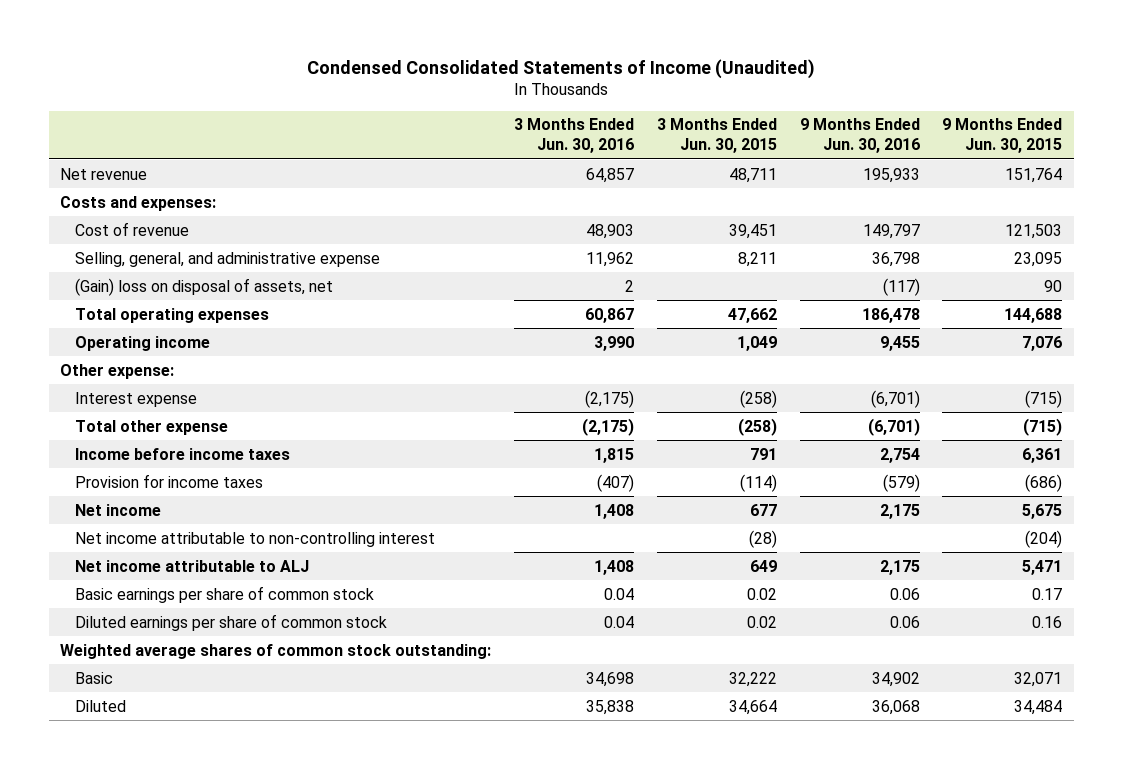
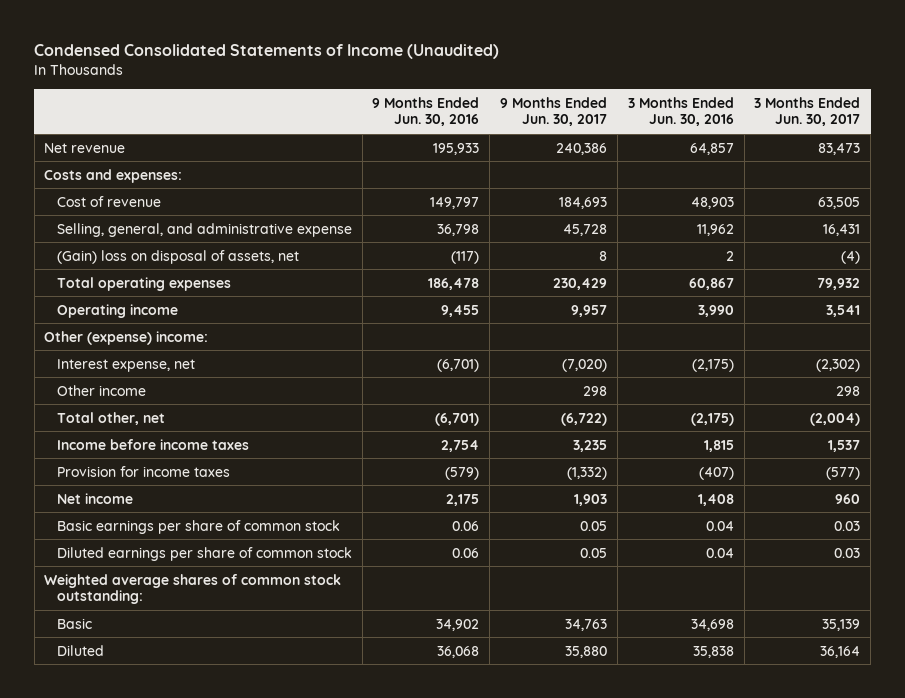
[656,118,777,154] 3 Months Ended Jun. 30, 2015 -> none
[942,118,1063,154] 9 Months Ended Jun. 30, 2015 -> none
none -> [500,96,608,127] 9 Months Ended Jun. 30, 2017
none -> [754,96,861,127] 3 Months Ended Jun. 30, 2017
[60,363,175,379] Other expense: -> [44,330,209,345] Other (expense) income:
[74,391,197,407] Interest expense -> [56,358,195,372] Interest expense, net
none -> [56,384,146,396] Other income
[74,419,228,435] Total other expense -> [56,411,165,425] Total other, net
[74,531,435,547] Net income attributable to non-controlling interest -> none
[74,559,309,572] Net income attributable to ALJ -> none

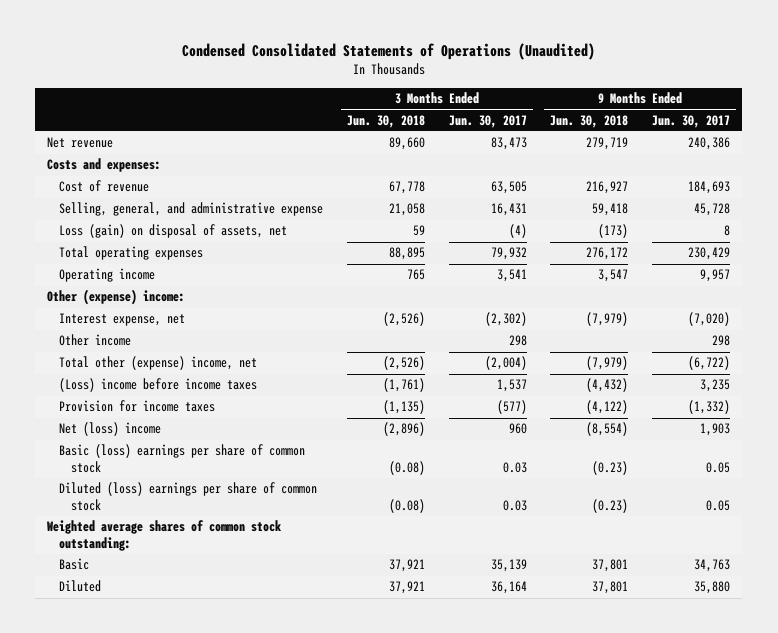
[34,43,500,59] Condensed Consolidated Statements of Income (Unaudited) -> [181,43,595,61] Condensed Consolidated Statements of Operations (Unaudited)
[372,96,480,127] 9 Months Ended Jun. 30, 2016 -> none
[627,96,734,127] 3 Months Ended Jun. 30, 2016 -> none
none -> [346,114,425,128] Jun. 30, 2018
none -> [550,114,629,128] Jun. 30, 2018
[56,249,299,264] (Gain) loss on disposal of assets, net -> [59,224,288,239] Loss (gain) on disposal of assets, net
[56,411,165,425] Total other, net -> [59,356,258,371] Total other (expense) income, net
[56,438,249,450] Income before income taxes -> [59,378,258,393] (Loss) income before income taxes
[56,492,133,504] Net income -> [59,422,162,437] Net (loss) income
[56,519,340,534] Basic earnings per share of common stock -> [59,444,306,473] Basic (loss) earnings per share of common stock
[56,546,352,561] Diluted earnings per share of common stock -> [59,482,318,511] Diluted (loss) earnings per share of common stock

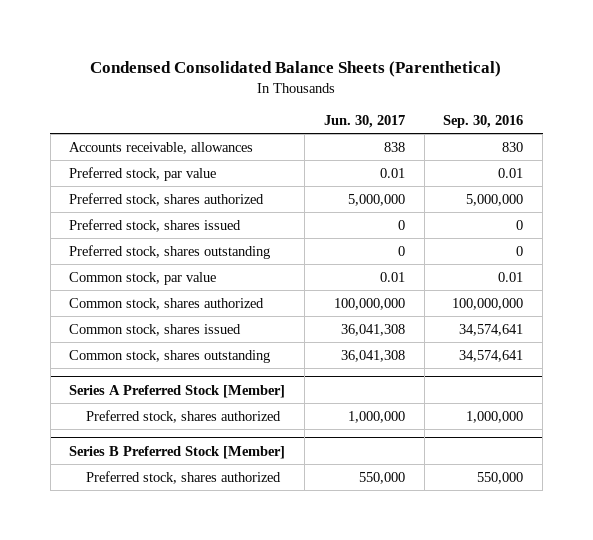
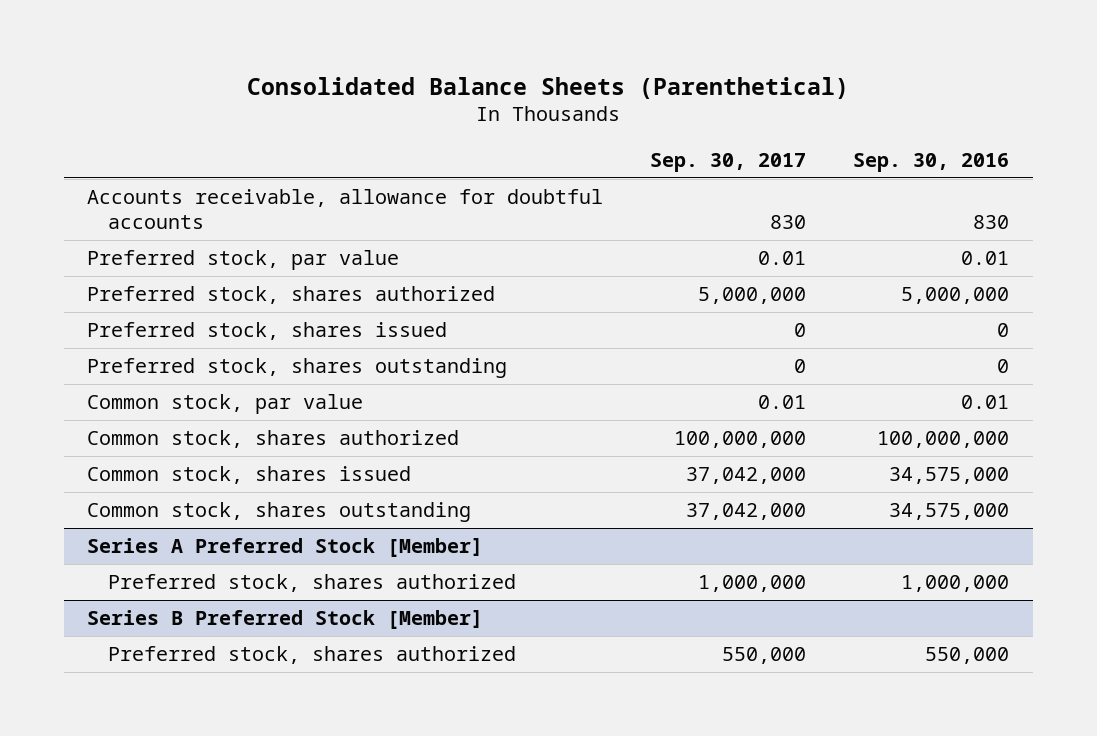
[90,60,502,77] Condensed Consolidated Balance Sheets (Parenthetical) -> [247,76,850,99] Consolidated Balance Sheets (Parenthetical)
[323,115,405,129] Jun. 30, 2017 -> none
none -> [650,152,807,172] Sep. 30, 2017
[69,141,254,154] Accounts receivable, allowances -> [87,189,604,230] Accounts receivable, allowance for doubtful accounts
[459,323,524,336] 34,574,641 -> [889,467,1010,485] 34,575,000
[459,349,524,362] 34,574,641 -> [889,503,1010,521] 34,575,000

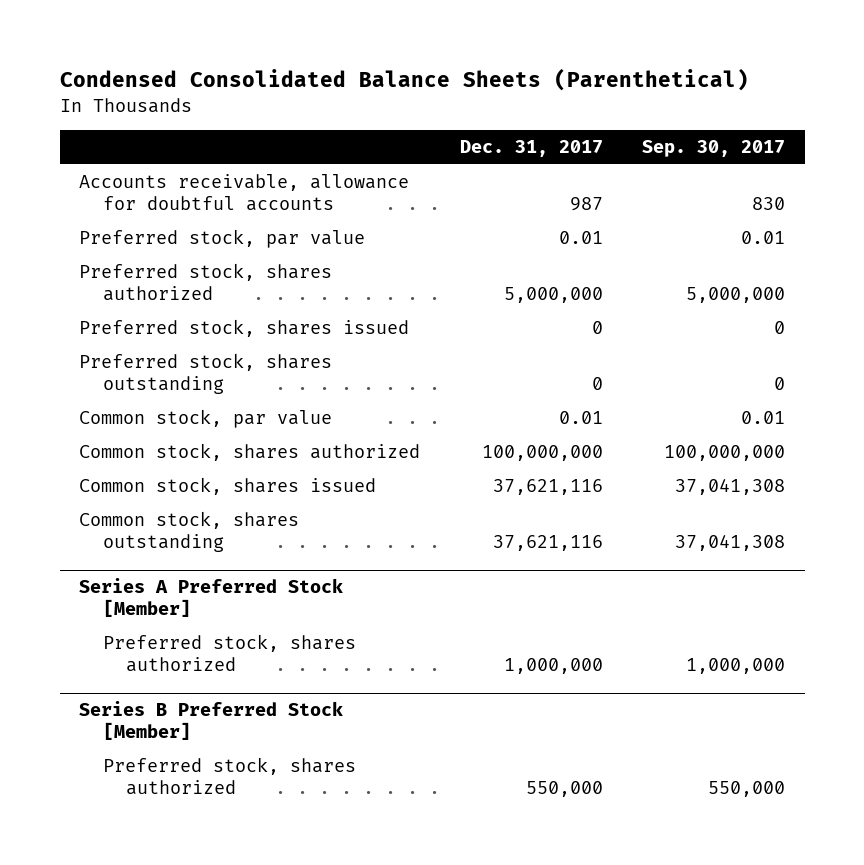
[247,76,850,99] Consolidated Balance Sheets (Parenthetical) -> [59,68,749,92] Condensed Consolidated Balance Sheets (Parenthetical)
[853,152,1010,172] Sep. 30, 2016 -> none
none -> [459,139,603,157] Dec. 31, 2017
[686,467,807,485] 37,042,000 -> [674,479,785,496] 37,041,308
[686,503,807,521] 37,042,000 -> [674,535,785,552] 37,041,308

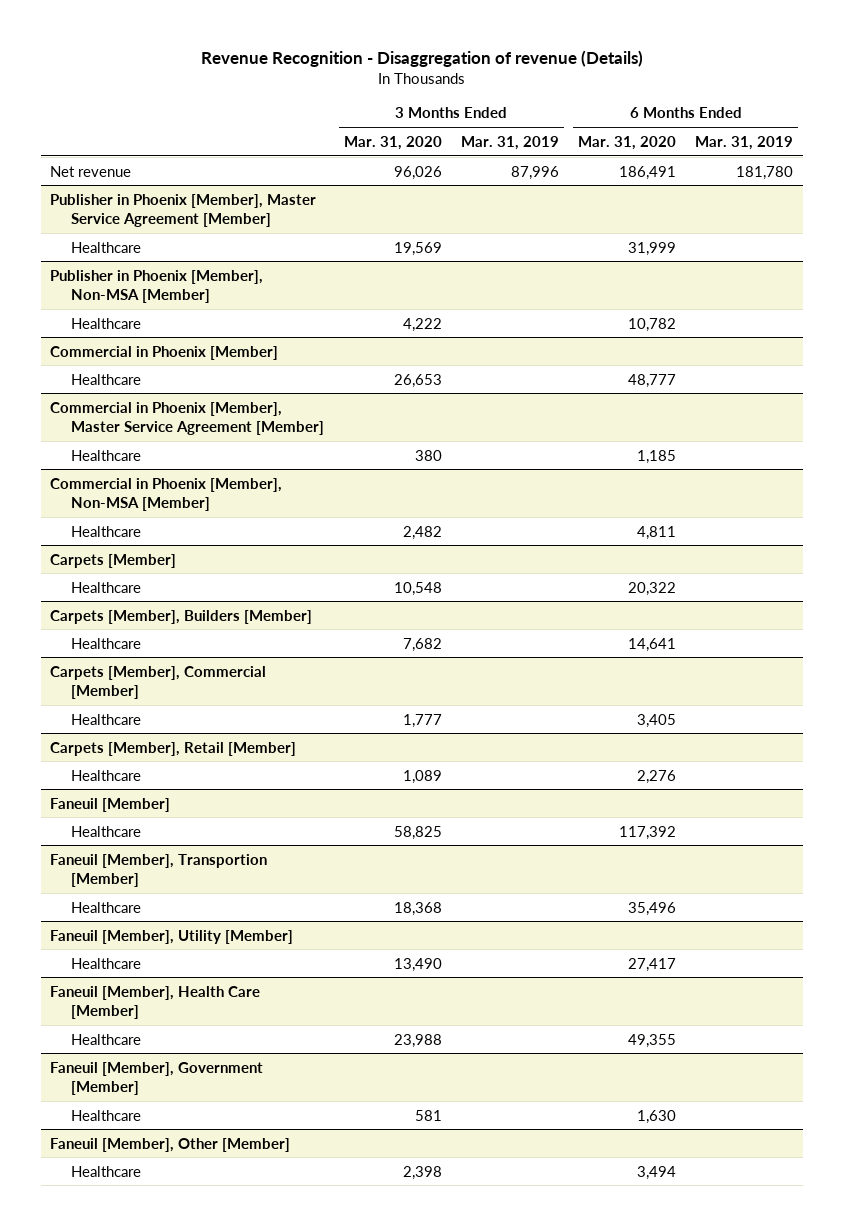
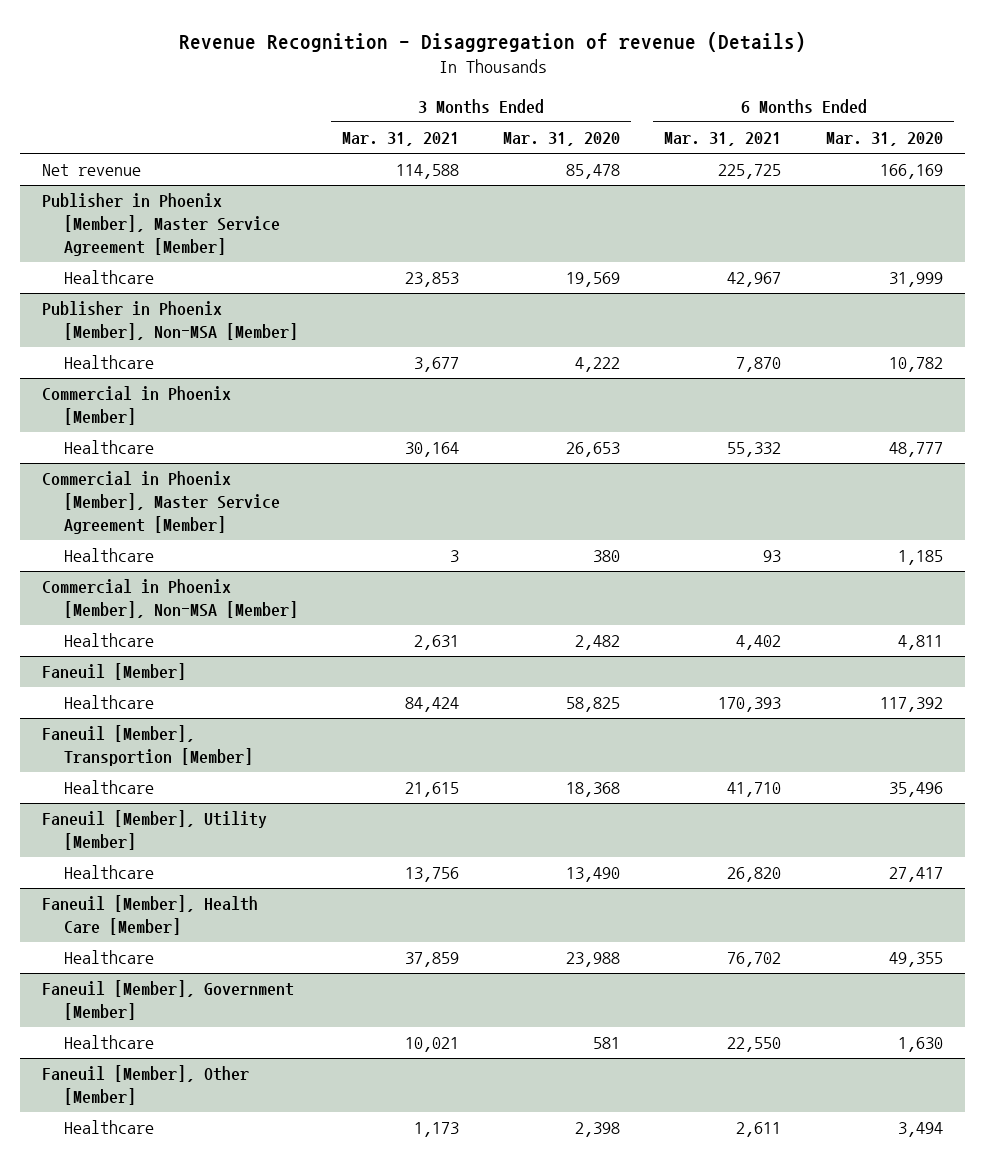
[460,135,559,150] Mar. 31, 2019 -> none
[695,135,794,150] Mar. 31, 2019 -> none
none -> [342,132,460,147] Mar. 31, 2021
none -> [664,132,782,147] Mar. 31, 2021
[393,165,442,180] 96,026 -> [566,164,621,180] 85,478
[619,165,677,180] 186,491 -> [879,164,943,180] 166,169
[50,553,177,568] Carpets [Member] -> none
[71,581,142,593] Healthcare -> none
[50,609,313,624] Carpets [Member], Builders [Member] -> none
[71,637,142,649] Healthcare -> none
[50,665,267,699] Carpets [Member], Commercial [Member] -> none
[71,713,142,725] Healthcare -> none
[50,741,297,756] Carpets [Member], Retail [Member] -> none
[71,769,142,781] Healthcare -> none

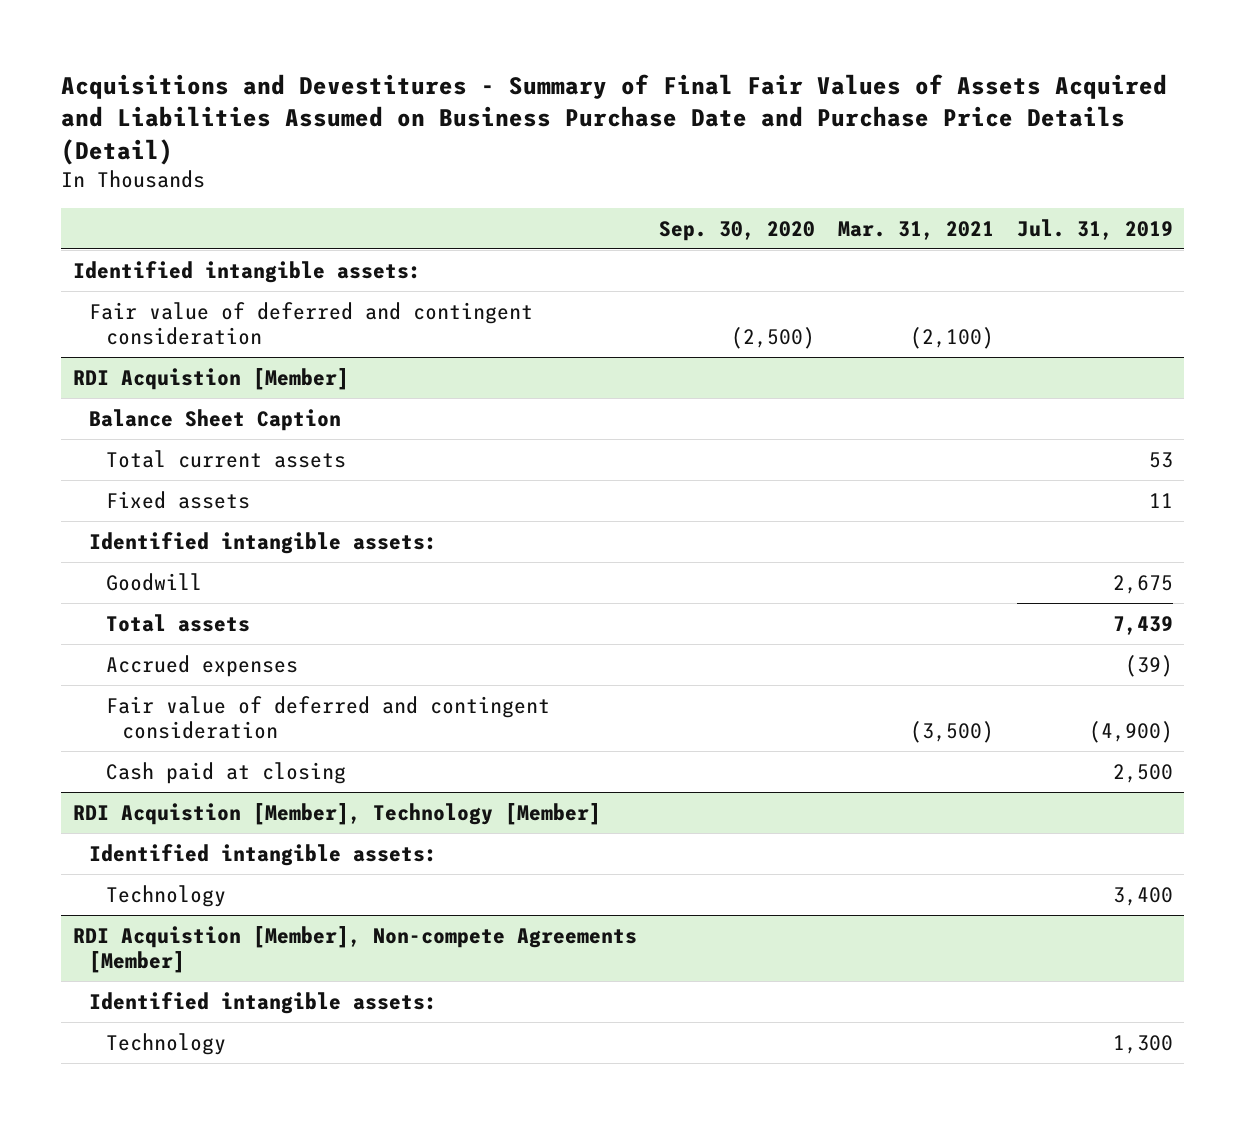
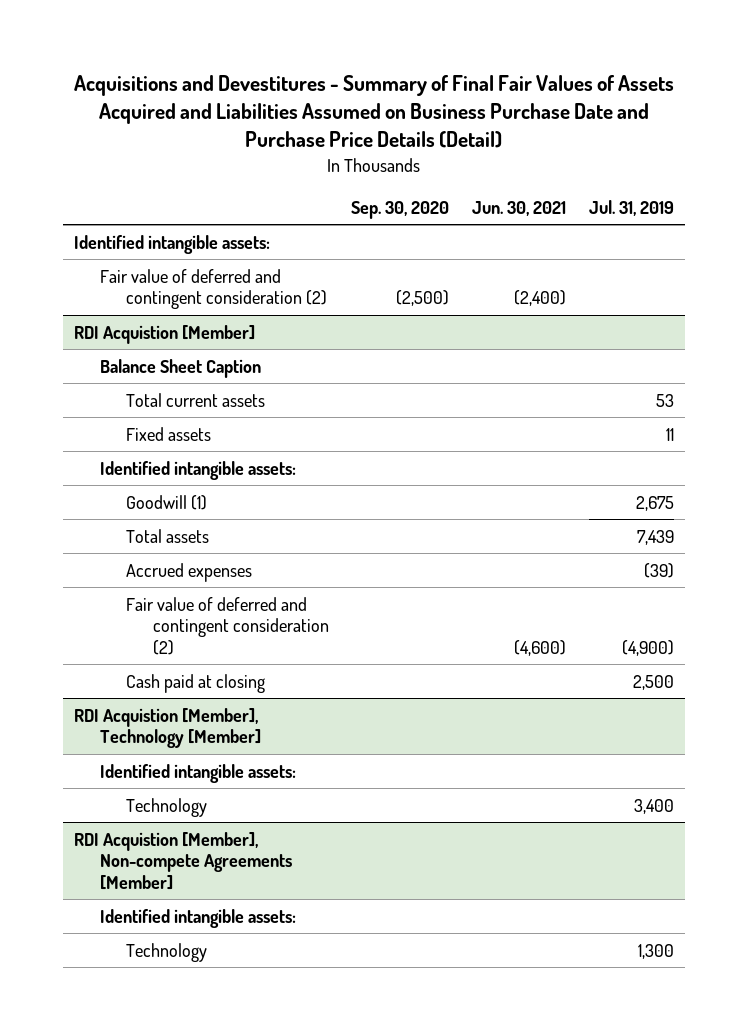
[837,220,994,240] Mar. 31, 2021 -> none
none -> [471,200,566,216] Jun. 30, 2021
[89,301,534,345] Fair value of deferred and contingent consideration -> [100,268,328,310] Fair value of deferred and contingent consideration (2)
[105,572,202,591] Goodwill -> [126,494,208,510] Goodwill (1)
[105,695,550,739] Fair value of deferred and contingent consideration -> [126,596,329,655] Fair value of deferred and contingent consideration (2)

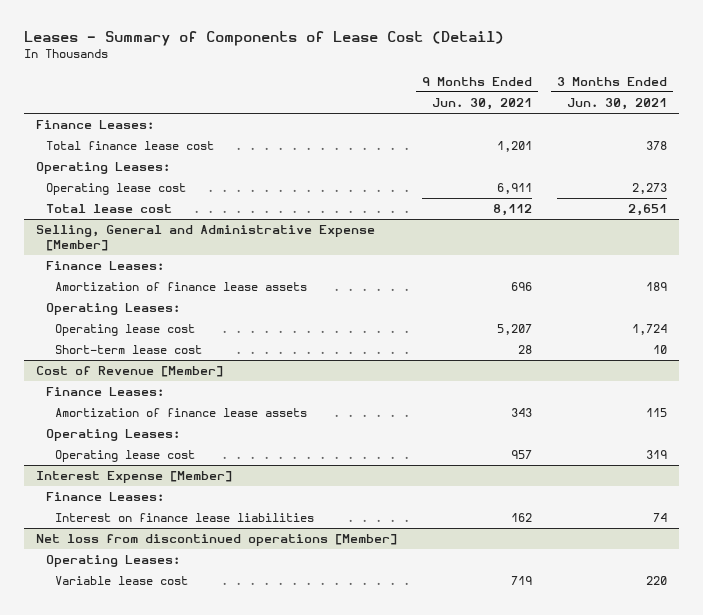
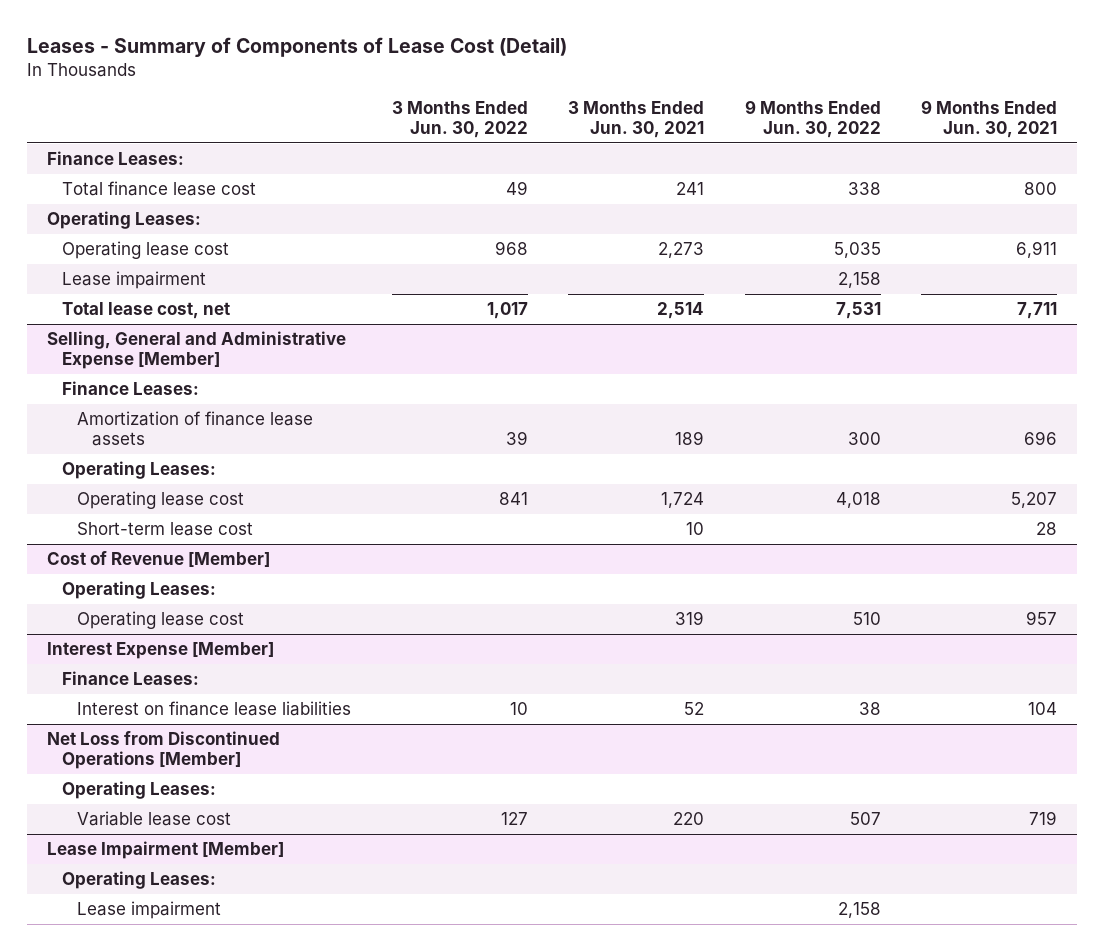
none -> [391,100,528,138] 3 Months Ended Jun. 30, 2022
none -> [744,99,881,138] 9 Months Ended Jun. 30, 2022
[496,141,532,153] 1,201 -> [1024,182,1058,196] 800
[645,141,667,151] 378 -> [676,182,705,196] 241
none -> [62,271,207,290] Lease impairment
[45,204,172,214] Total lease cost -> [62,302,231,320] Total lease cost, net
[492,204,532,217] 8,112 -> [1017,302,1058,320] 7,711
[627,204,667,217] 2,651 -> [657,302,705,320] 2,514
[45,387,164,397] Finance Leases: -> none
[55,408,308,418] Amortization of finance lease assets -> none
[510,513,532,523] 162 -> [1028,702,1058,716] 104
[652,513,667,523] 74 -> [684,702,705,716] 52
[36,534,398,547] Net loss from discontinued operations [Member] -> [46,731,280,770] Net Loss from Discontinued Operations [Member]
none -> [46,841,284,860] Lease Impairment [Member]
none -> [62,871,217,890] Operating Leases:
none -> [77,901,222,920] Lease impairment

